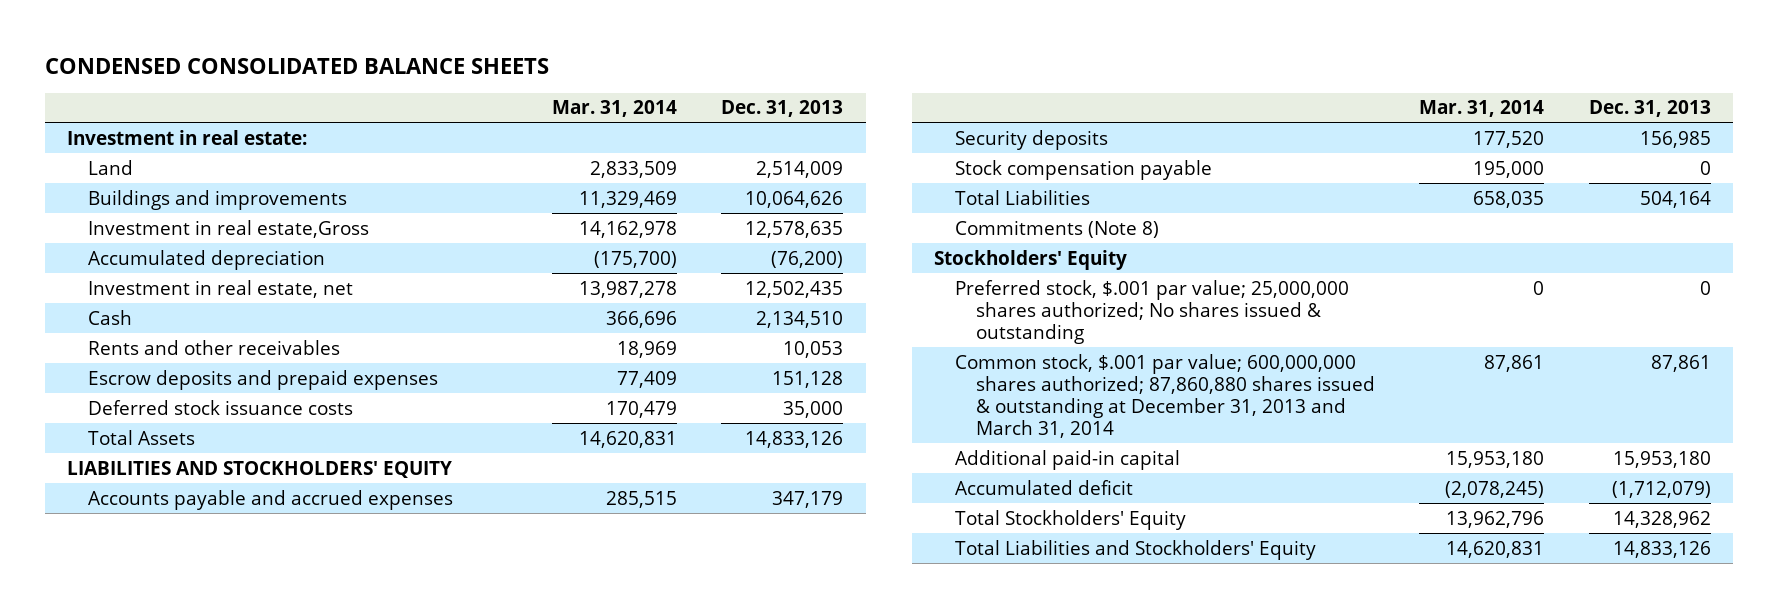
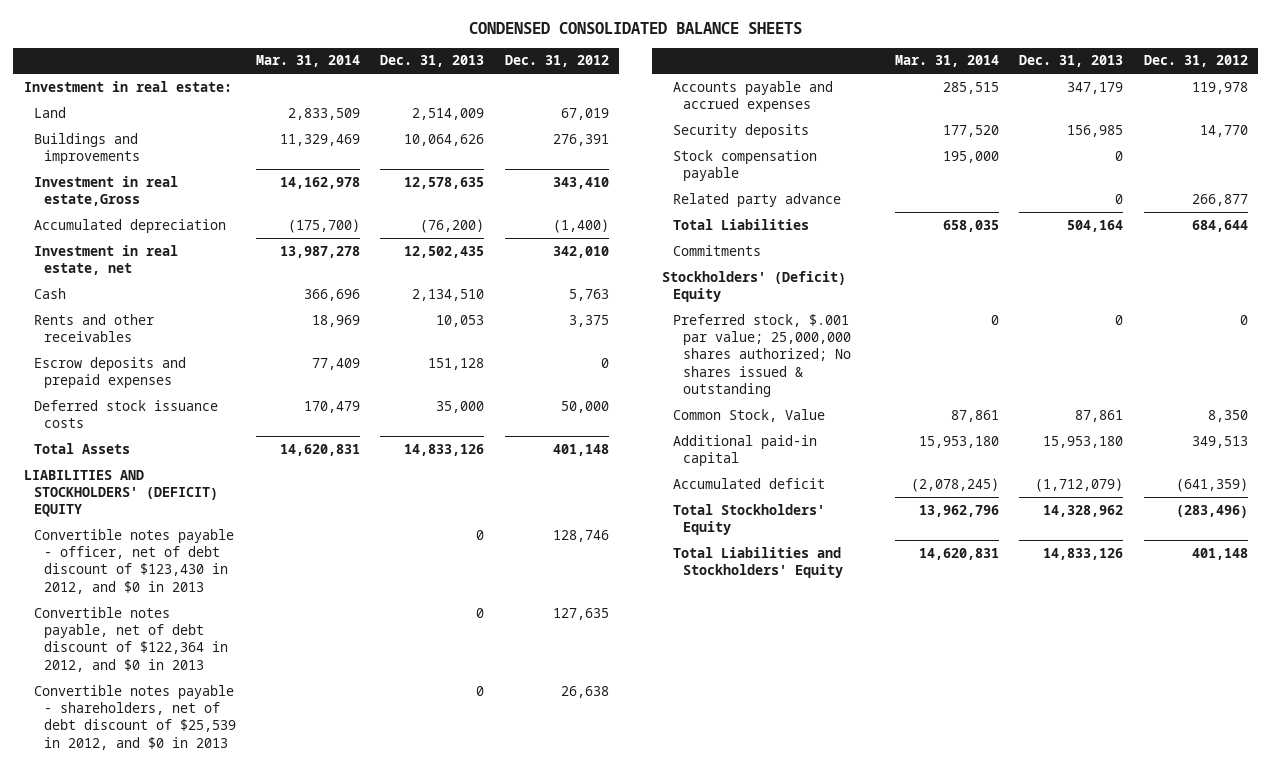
none -> [504,55,609,68] Dec. 31, 2012
[67,460,453,478] LIABILITIES AND STOCKHOLDERS' EQUITY -> [23,469,218,518] LIABILITIES AND STOCKHOLDERS' (DEFICIT) EQUITY
none -> [33,528,234,594] Convertible notes payable - officer, net of debt discount of $123,430 in 2012, and $0 in 2013
none -> [33,606,228,672] Convertible notes payable, net of debt discount of $122,364 in 2012, and $0 in 2013
none -> [33,684,236,750] Convertible notes payable - shareholders, net of debt discount of $25,539 in 2012, and $0 in 2013
none -> [672,192,841,207] Related party advance
[955,219,1160,238] Commitments (Note 8) -> [672,244,761,256] Commitments
[934,249,1128,270] Stockholders' Equity -> [662,270,847,303] Stockholders' (Deficit) Equity
[955,353,1375,438] Common stock, $.001 par value; 600,000,000 shares authorized; 87,860,880 shares issued & outstanding at December 31, 2013 and March 31, 2014 -> [672,408,825,422] Common Stock, Value

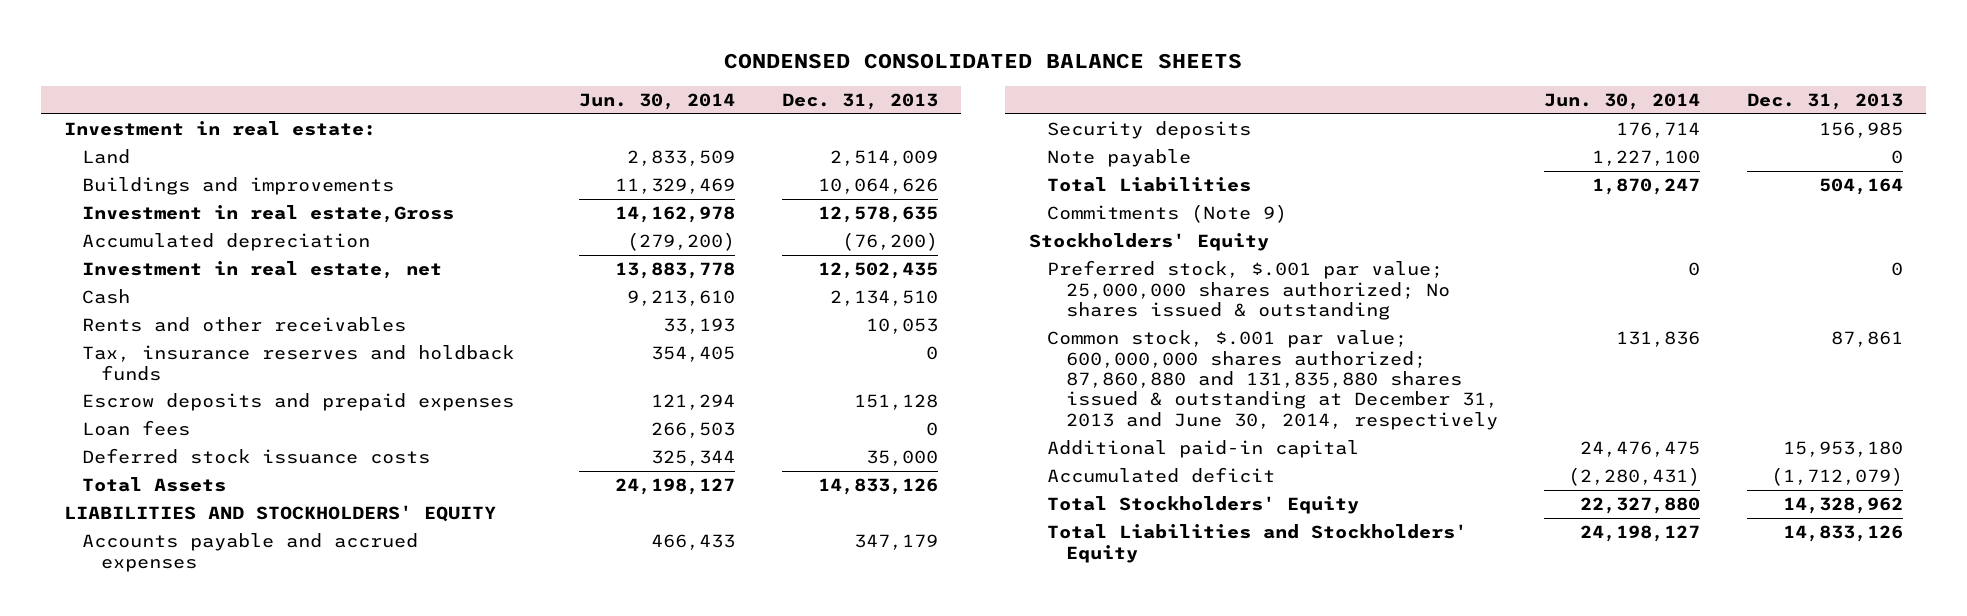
[256,55,361,68] Mar. 31, 2014 -> none
[504,55,609,68] Dec. 31, 2012 -> none
none -> [579,92,736,110] Jun. 30, 2014
none -> [82,345,515,381] Tax, insurance reserves and holdback funds
none -> [82,420,191,437] Loan fees
[33,528,234,594] Convertible notes payable - officer, net of debt discount of $123,430 in 2012, and $0 in 2013 -> none
[33,606,228,672] Convertible notes payable, net of debt discount of $122,364 in 2012, and $0 in 2013 -> none
[33,684,236,750] Convertible notes payable - shareholders, net of debt discount of $25,539 in 2012, and $0 in 2013 -> none
[23,469,218,518] LIABILITIES AND STOCKHOLDERS' (DEFICIT) EQUITY -> [63,505,496,523] LIABILITIES AND STOCKHOLDERS' EQUITY
[672,149,817,182] Stock compensation payable -> none
[672,192,841,207] Related party advance -> none
none -> [1047,149,1192,168] Note payable
[672,244,761,256] Commitments -> [1047,204,1288,224] Commitments (Note 9)
[662,270,847,303] Stockholders' (Deficit) Equity -> [1028,233,1269,252] Stockholders' Equity
[672,408,825,422] Common Stock, Value -> [1047,330,1498,430] Common stock, $.001 par value; 600,000,000 shares authorized; 87,860,880 and 131,835,880 shares issued & outstanding at December 31, 2013 and June 30, 2014, respectively

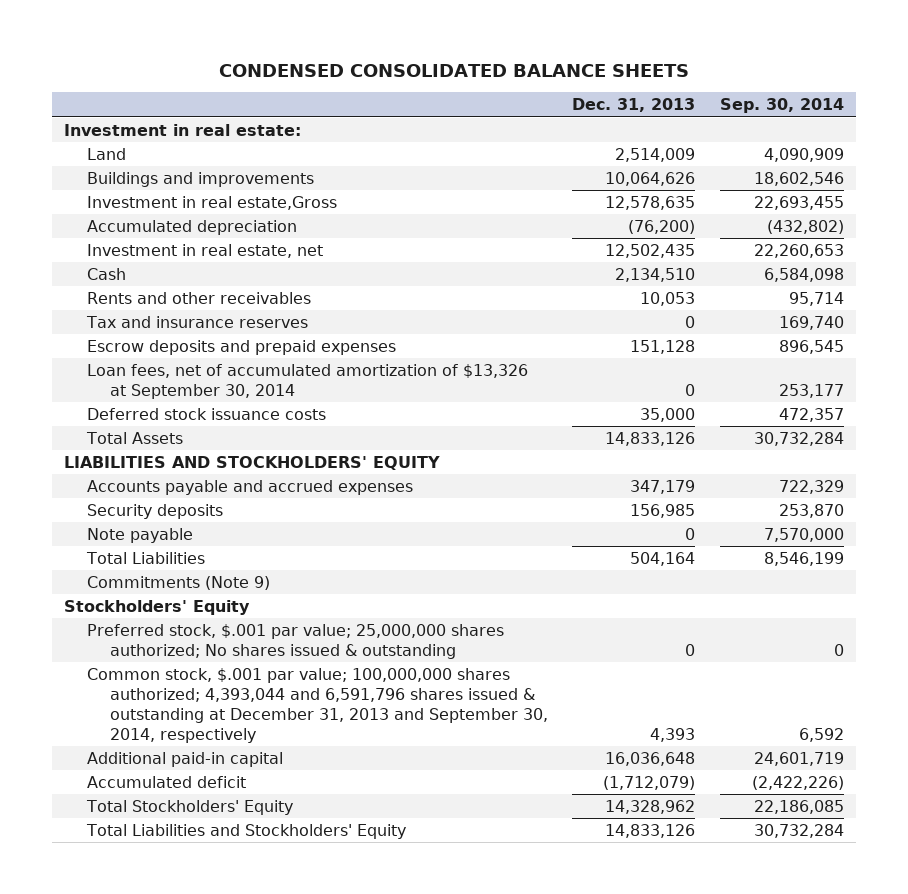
[579,92,736,110] Jun. 30, 2014 -> none
none -> [719,98,844,114] Sep. 30, 2014
[82,345,515,381] Tax, insurance reserves and holdback funds -> [86,315,309,328] Tax and insurance reserves
[82,420,191,437] Loan fees -> none
none -> [87,363,529,399] Loan fees, net of accumulated amortization of $13,326 at September 30, 2014
[1047,330,1498,430] Common stock, $.001 par value; 600,000,000 shares authorized; 87,860,880 and 131,835,880 shares issued & outstanding at December 31, 2013 and June 30, 2014, respectively -> [87,667,548,743] Common stock, $.001 par value; 100,000,000 shares authorized; 4,393,044 and 6,591,796 shares issued & outstanding at December 31, 2013 and September 30, 2014, respectively
[1830,331,1903,348] 87,861 -> [650,727,696,742] 4,393
[1782,441,1903,458] 15,953,180 -> [605,751,696,766] 16,036,648

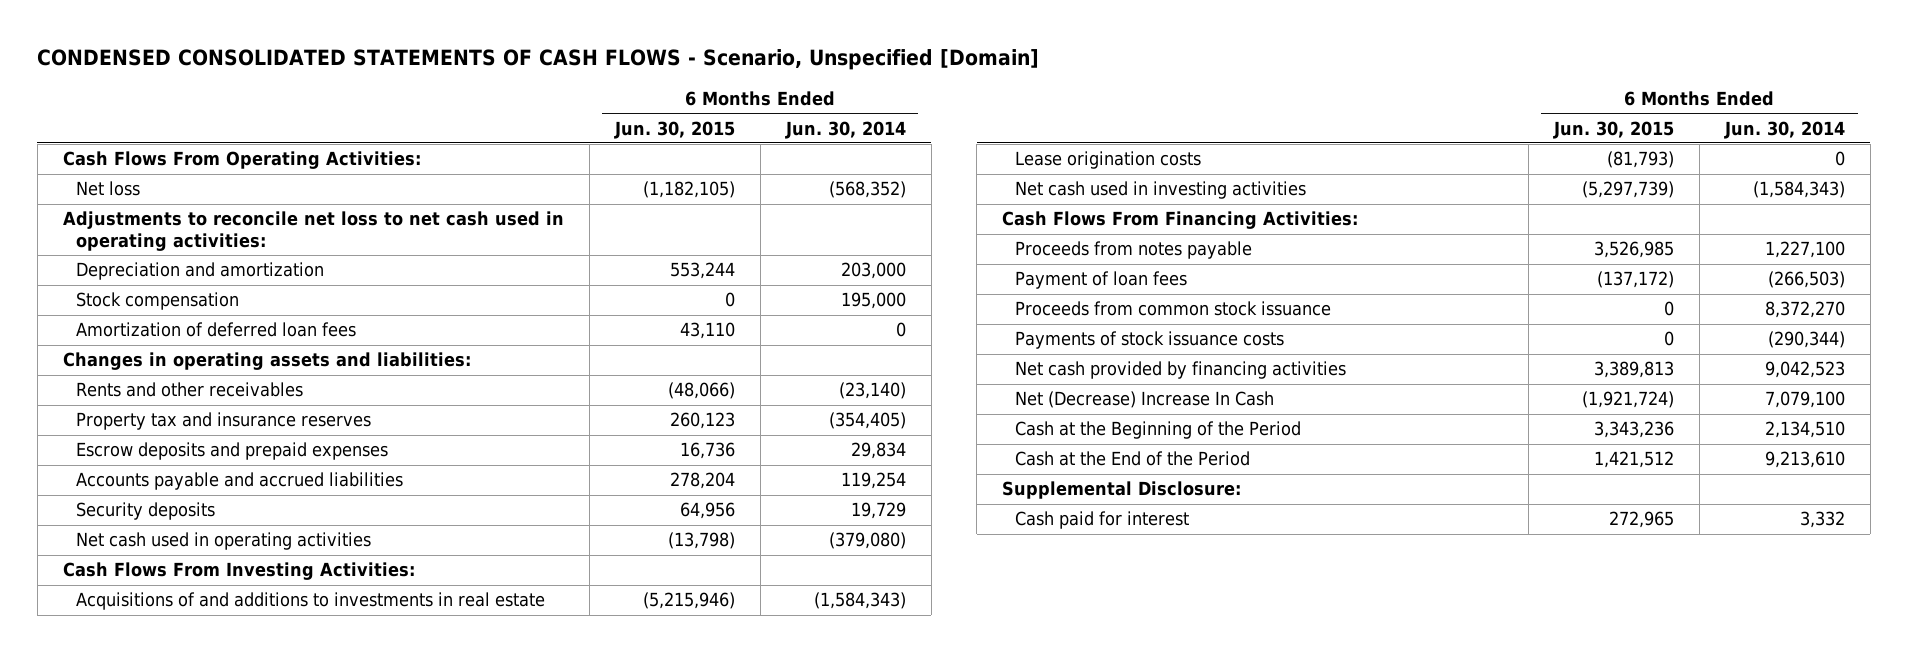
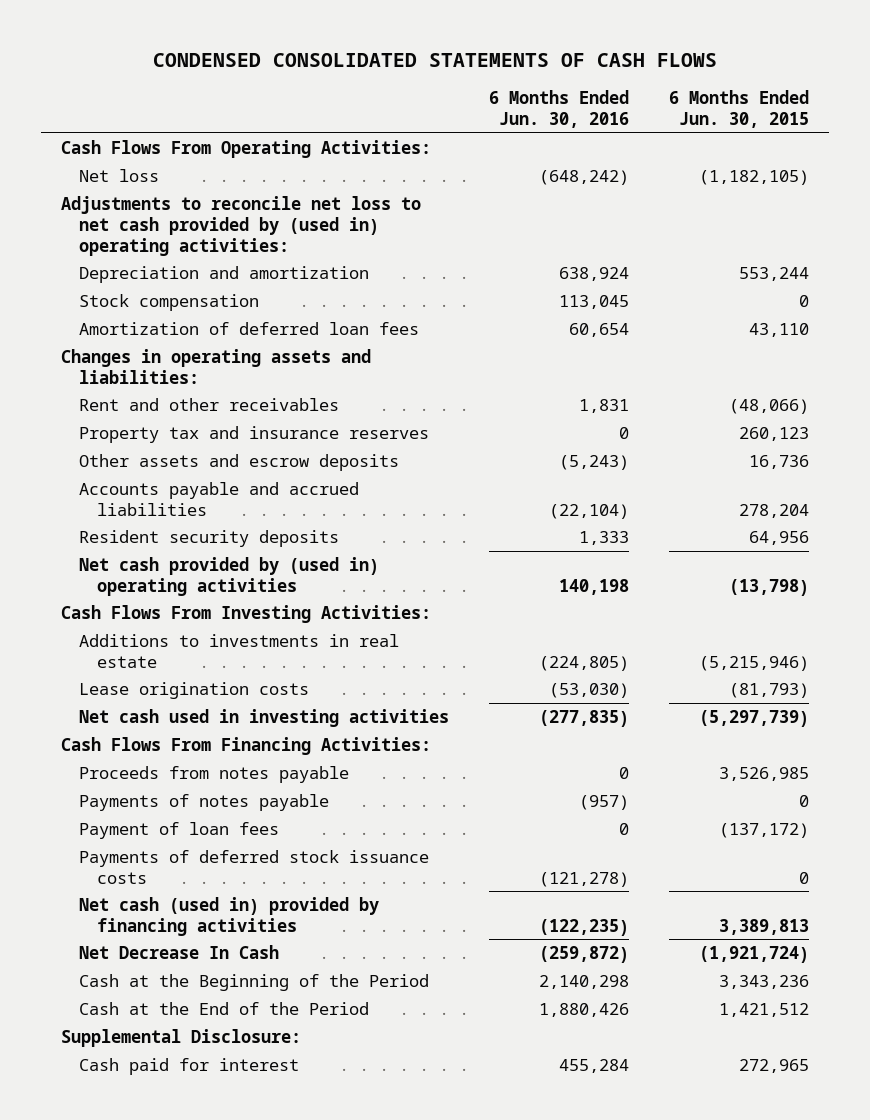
[37,49,1040,71] CONDENSED CONSOLIDATED STATEMENTS OF CASH FLOWS - Scenario, Unspecified [Domain] -> [152,53,717,68] CONDENSED CONSOLIDATED STATEMENTS OF CASH FLOWS
[784,120,906,139] Jun. 30, 2014 -> none
none -> [488,90,629,129] 6 Months Ended Jun. 30, 2016
[62,211,564,251] Adjustments to reconcile net loss to net cash used in operating activities: -> [61,195,422,256] Adjustments to reconcile net loss to net cash provided by (used in) operating activities:
[75,382,303,398] Rents and other receivables -> [78,397,339,411] Rent and other receivables
[75,442,388,461] Escrow deposits and prepaid expenses -> [78,453,399,471] Other assets and escrow deposits
[75,502,215,521] Security deposits -> [78,529,339,547] Resident security deposits
[75,532,371,551] Net cash used in operating activities -> [78,556,379,596] Net cash provided by (used in) operating activities
[75,592,545,611] Acquisitions of and additions to investments in real estate -> [78,633,399,668] Additions to investments in real estate
none -> [78,793,329,811] Payments of notes payable
[1014,301,1331,317] Proceeds from common stock issuance -> none
[1014,331,1284,350] Payments of stock issuance costs -> [78,849,429,884] Payments of deferred stock issuance costs
[1014,361,1346,380] Net cash provided by financing activities -> [78,896,379,936] Net cash (used in) provided by financing activities
[1014,391,1274,409] Net (Decrease) Increase In Cash -> [78,944,279,959] Net Decrease In Cash

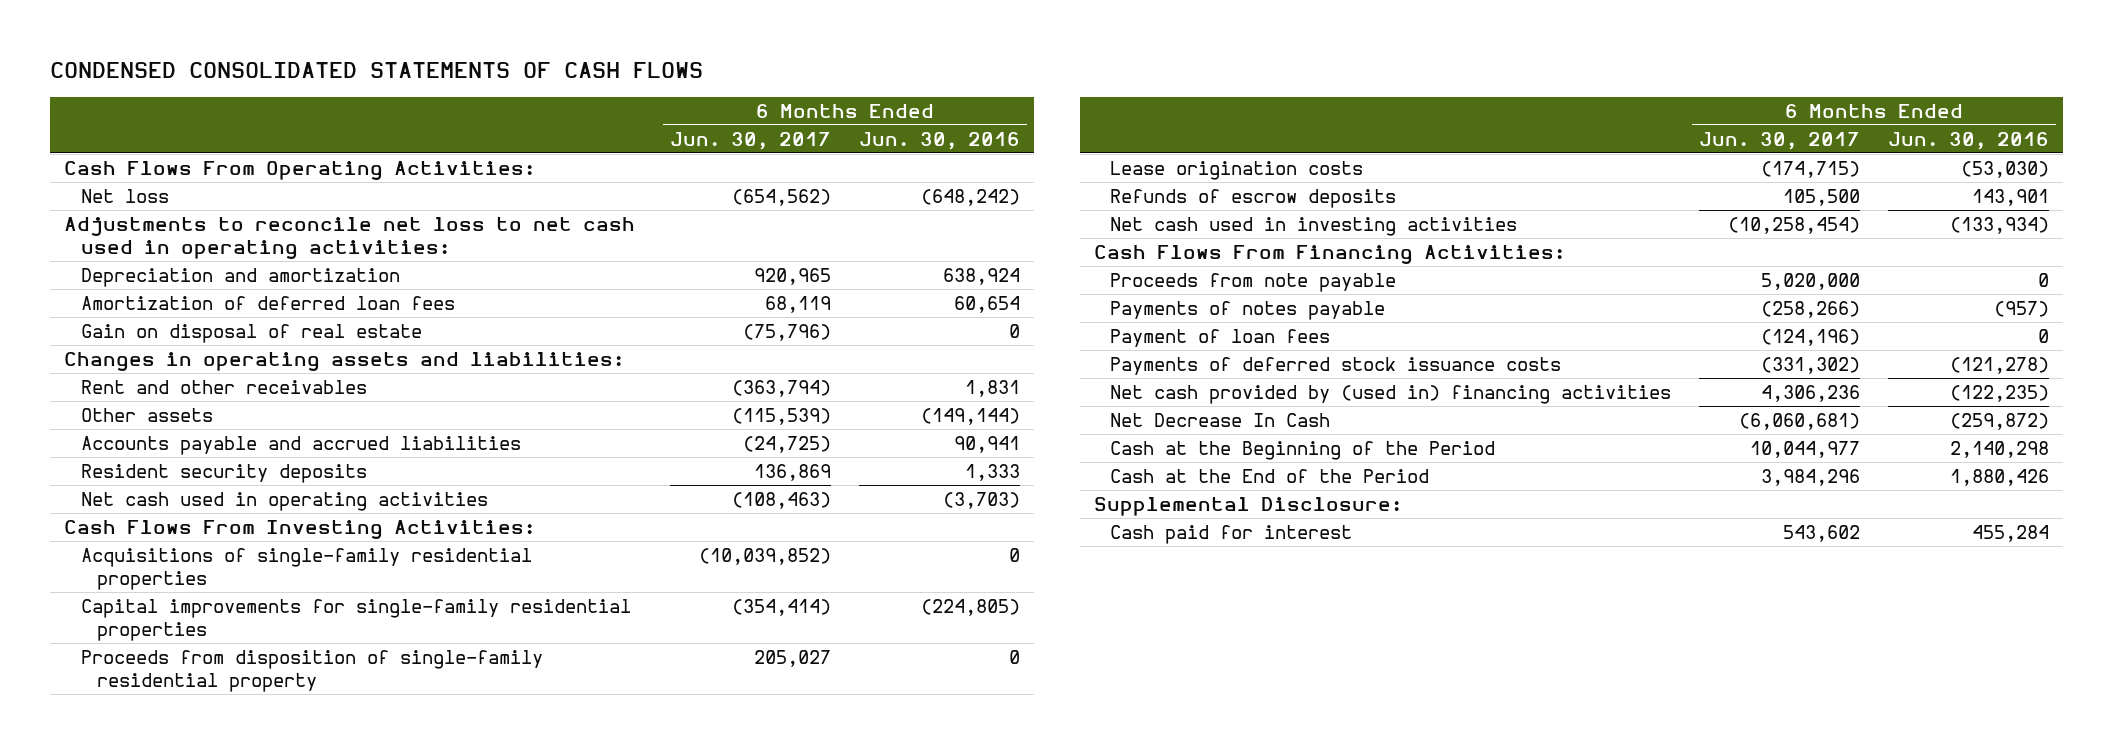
[668,90,809,129] 6 Months Ended Jun. 30, 2015 -> none
none -> [669,131,831,150] Jun. 30, 2017
[61,195,422,256] Adjustments to reconcile net loss to net cash provided by (used in) operating activities: -> [63,216,635,259] Adjustments to reconcile net loss to net cash used in operating activities:
[78,293,259,311] Stock compensation -> none
none -> [80,323,422,343] Gain on disposal of real estate
[78,425,429,443] Property tax and insurance reserves -> none
[78,453,399,471] Other assets and escrow deposits -> [80,407,213,422] Other assets
[558,454,629,470] (5,243) -> [920,407,1020,425] (149,144)
[548,503,629,519] (22,104) -> [953,435,1020,453] 90,941
[78,556,379,596] Net cash provided by (used in) operating activities -> [80,491,488,511] Net cash used in operating activities
[558,578,629,595] 140,198 -> [942,491,1020,509] (3,703)
none -> [80,547,532,590] Acquisitions of single-family residential properties
[78,633,399,668] Additions to investments in real estate -> [80,598,631,641] Capital improvements for single-family residential properties
none -> [80,649,543,692] Proceeds from disposition of single-family residential property
none -> [1110,188,1397,208] Refunds of escrow deposits
[538,709,629,727] (277,835) -> [1950,216,2050,234] (133,934)
[78,765,349,783] Proceeds from notes payable -> [1110,272,1397,292] Proceeds from note payable
[78,896,379,936] Net cash (used in) provided by financing activities -> [1110,384,1672,404] Net cash provided by (used in) financing activities

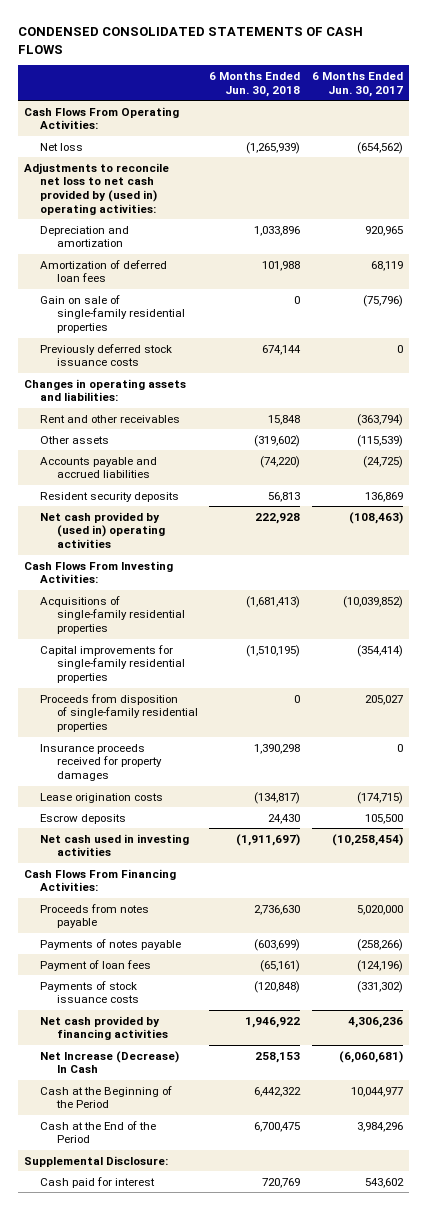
[858,131,1020,150] Jun. 30, 2016 -> none
none -> [209,72,301,97] 6 Months Ended Jun. 30, 2018
[63,216,635,259] Adjustments to reconcile net loss to net cash used in operating activities: -> [24,162,170,215] Adjustments to reconcile net loss to net cash provided by (used in) operating activities:
[80,323,422,343] Gain on disposal of real estate -> [40,294,185,334] Gain on sale of single-family residential properties
none -> [40,343,173,367] Previously deferred stock issuance costs
[80,491,488,511] Net cash used in operating activities -> [40,511,165,549] Net cash provided by (used in) operating activities
[80,649,543,692] Proceeds from disposition of single-family residential property -> [40,693,198,733] Proceeds from disposition of single-family residential properties
none -> [40,743,162,782] Insurance proceeds received for property damages
[1110,188,1397,208] Refunds of escrow deposits -> [40,813,127,824] Escrow deposits
[1110,272,1397,292] Proceeds from note payable -> [40,903,150,929] Proceeds from notes payable
[1110,356,1562,375] Payments of deferred stock issuance costs -> [40,980,139,1004] Payments of stock issuance costs
[1110,384,1672,404] Net cash provided by (used in) financing activities -> [40,1015,168,1041] Net cash provided by financing activities
[1110,412,1331,427] Net Decrease In Cash -> [40,1050,180,1074] Net Increase (Decrease) In Cash

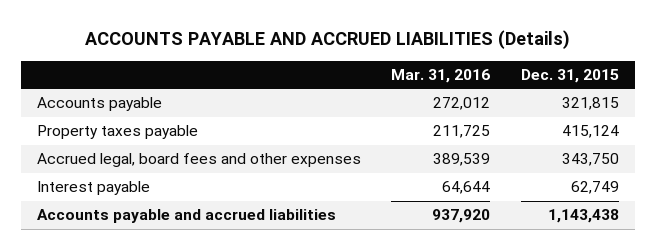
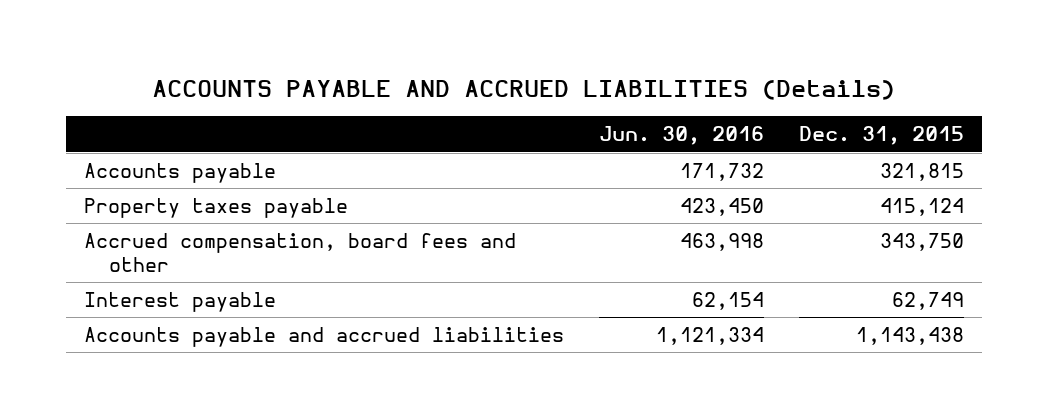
[391,69,491,84] Mar. 31, 2016 -> none
none -> [598,126,764,146] Jun. 30, 2016
[36,153,361,168] Accrued legal, board fees and other expenses -> [83,233,516,273] Accrued compensation, board fees and other

